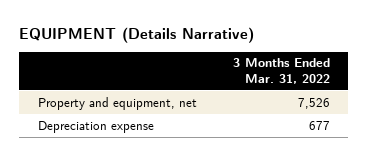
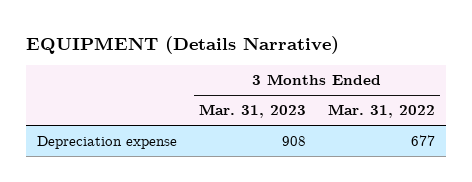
none -> [199,104,307,119] Mar. 31, 2023
[37,96,197,110] Property and equipment, net -> none

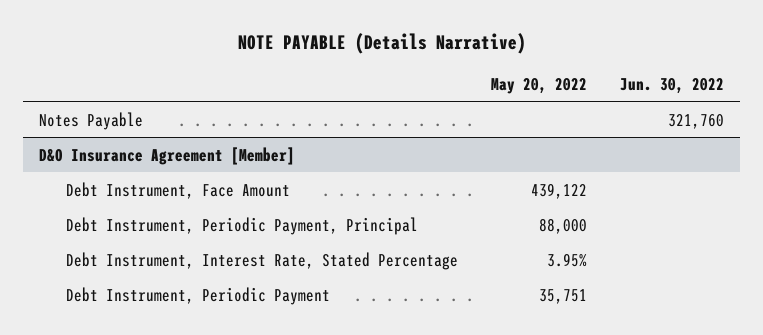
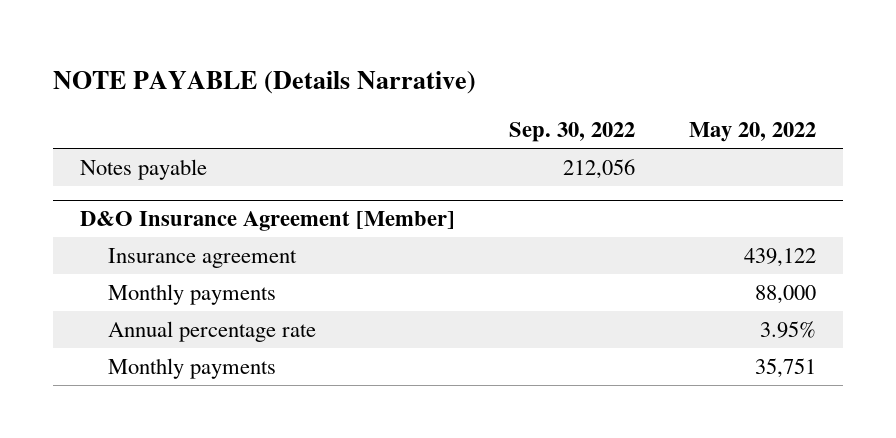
[619,77,724,94] Jun. 30, 2022 -> none
none -> [508,122,635,143] Sep. 30, 2022
[39,111,144,130] Notes Payable -> [80,158,208,180] Notes payable
[65,181,290,199] Debt Instrument, Face Amount -> [107,247,297,268] Insurance agreement
[65,216,418,235] Debt Instrument, Periodic Payment, Principal -> [107,283,276,305] Monthly payments
[65,251,458,270] Debt Instrument, Interest Rate, Stated Percentage -> [107,320,316,342] Annual percentage rate
[65,286,330,305] Debt Instrument, Periodic Payment -> [107,357,276,379] Monthly payments

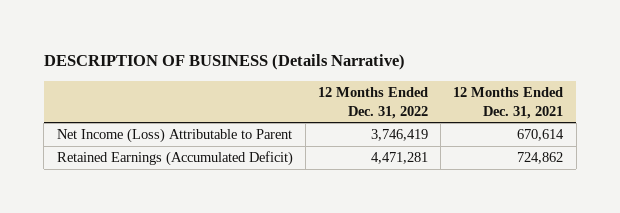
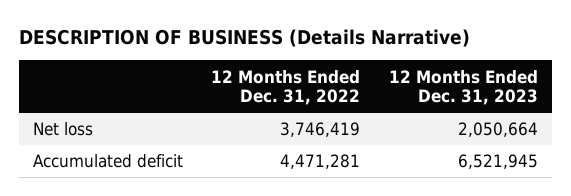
[453,87,564,119] 12 Months Ended Dec. 31, 2021 -> none
none -> [388,69,538,106] 12 Months Ended Dec. 31, 2023
[56,128,292,144] Net Income (Loss) Attributable to Parent -> [32,122,93,137] Net loss
[56,151,293,167] Retained Earnings (Accumulated Deficit) -> [32,154,183,169] Accumulated deficit

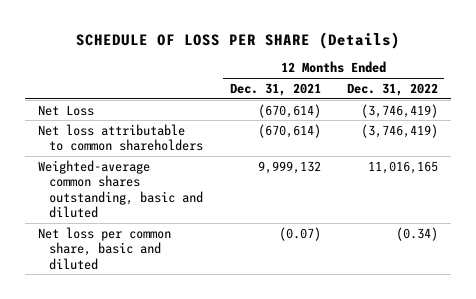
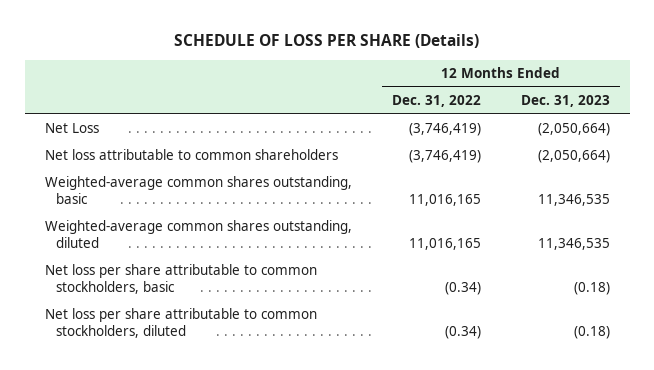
[229,82,321,96] Dec. 31, 2021 -> none
none -> [520,94,610,107] Dec. 31, 2023
[37,159,204,219] Weighted-average common shares outstanding, basic and diluted -> [44,176,352,205] Weighted-average common shares outstanding, basic
none -> [44,220,352,249] Weighted-average common shares outstanding, diluted
[37,226,171,270] Net loss per common share, basic and diluted -> [44,264,317,295] Net loss per share attributable to common stockholders, basic
none -> [44,308,317,339] Net loss per share attributable to common stockholders, diluted

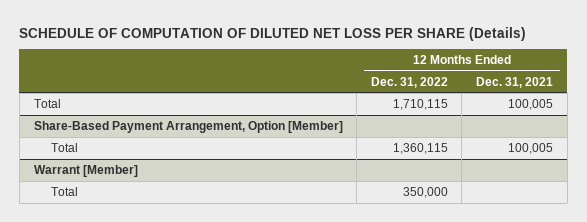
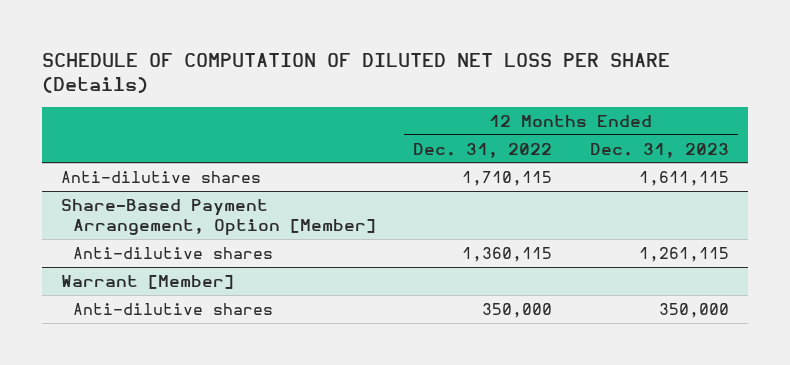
[476,76,554,88] Dec. 31, 2021 -> none
none -> [589,142,729,158] Dec. 31, 2023
[33,98,61,108] Total -> [60,170,261,183] Anti-dilutive shares
[51,142,79,152] Total -> [72,246,273,259] Anti-dilutive shares
[51,186,79,196] Total -> [72,302,273,315] Anti-dilutive shares

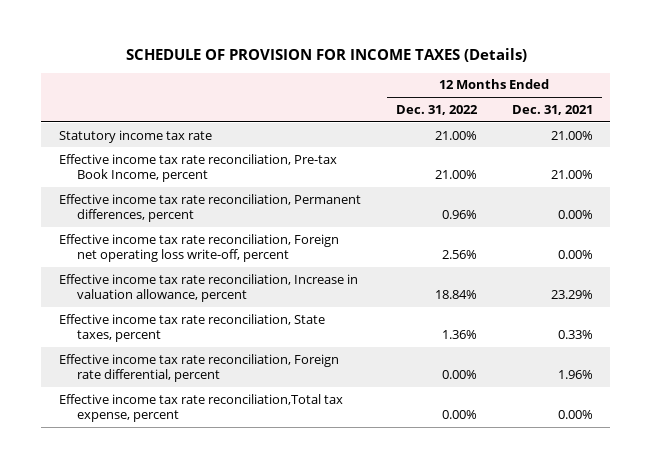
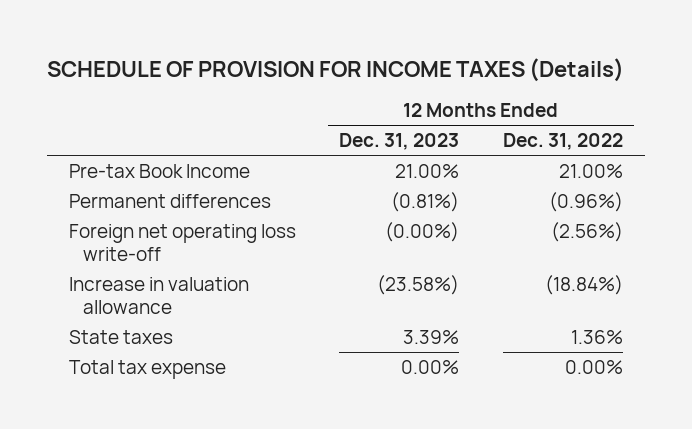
[511,104,593,115] Dec. 31, 2021 -> none
none -> [339,133,460,151] Dec. 31, 2023
[58,129,212,143] Statutory income tax rate -> none
[58,193,361,223] Effective income tax rate reconciliation, Permanent differences, percent -> none
[58,353,339,383] Effective income tax rate reconciliation, Foreign rate differential, percent -> none
[58,153,337,183] Effective income tax rate reconciliation, Pre-tax Book Income, percent -> [68,163,250,178] Pre-tax Book Income
none -> [68,193,271,208] Permanent differences
[58,233,339,263] Effective income tax rate reconciliation, Foreign net operating loss write-off, percent -> [68,223,296,261] Foreign net operating loss write-off
[441,250,477,260] 2.56% -> [550,221,623,242] (2.56%)
[58,273,358,303] Effective income tax rate reconciliation, Increase in valuation allowance, percent -> [68,276,249,314] Increase in valuation allowance
[434,290,477,300] 18.84% -> [544,274,623,295] (18.84%)
[58,313,325,343] Effective income tax rate reconciliation, State taxes, percent -> [68,329,173,344] State taxes
[58,393,343,423] Effective income tax rate reconciliation,Total tax expense, percent -> [68,359,226,379] Total tax expense

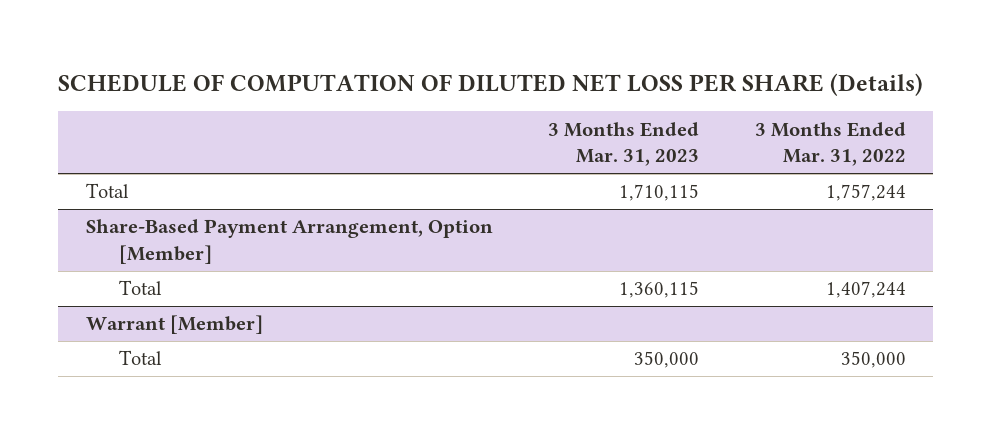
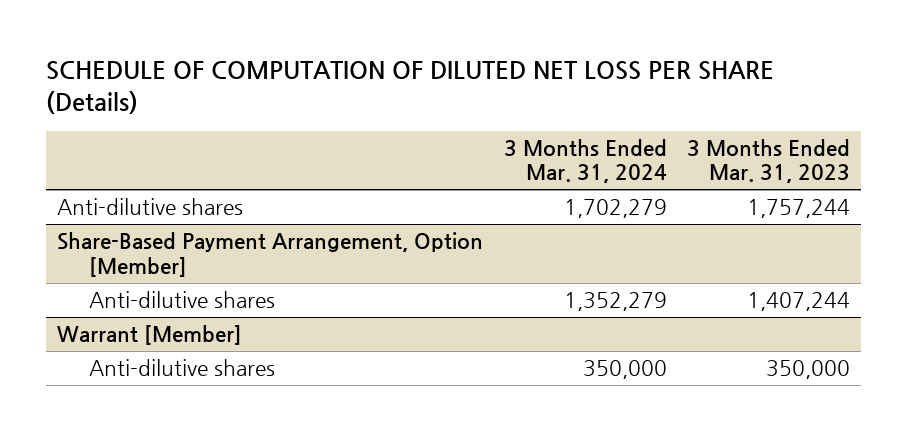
[754,121,906,167] 3 Months Ended Mar. 31, 2022 -> none
none -> [503,138,667,184] 3 Months Ended Mar. 31, 2024
[86,183,130,199] Total -> none
none -> [56,198,243,216] Anti-dilutive shares
[118,280,162,296] Total -> none
none -> [89,291,276,309] Anti-dilutive shares
[118,350,162,366] Total -> [89,359,276,377] Anti-dilutive shares

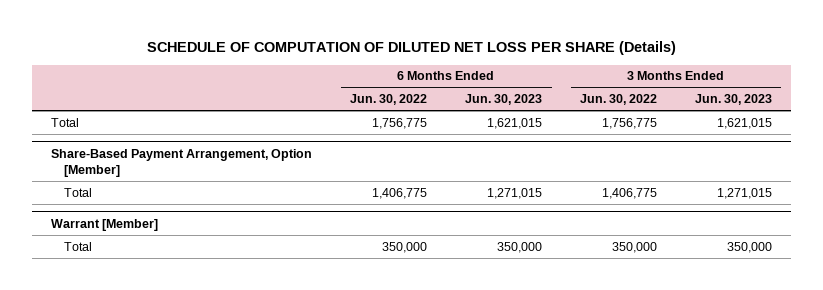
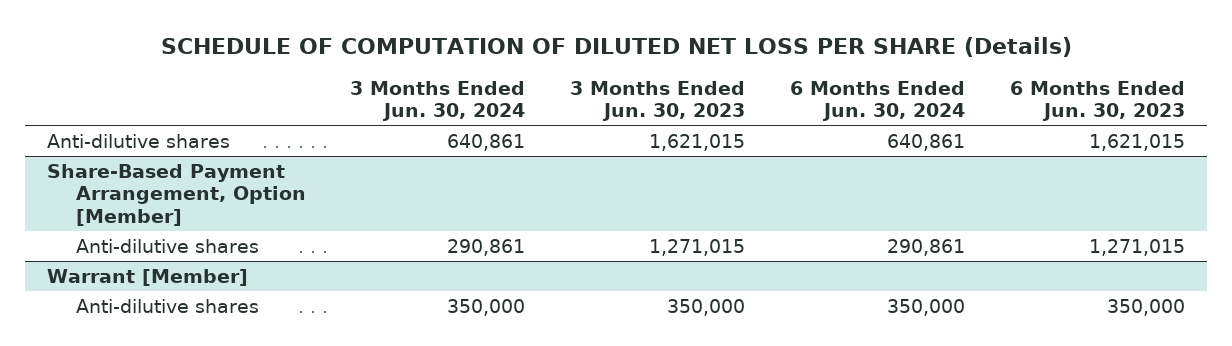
[350,94,428,106] Jun. 30, 2022 -> none
[579,94,657,106] Jun. 30, 2022 -> none
none -> [350,80,526,122] 3 Months Ended Jun. 30, 2024
none -> [790,80,966,122] 6 Months Ended Jun. 30, 2024
[51,117,80,127] Total -> [47,133,231,148] Anti-dilutive shares
[63,187,92,197] Total -> [75,238,259,253] Anti-dilutive shares
[63,241,92,251] Total -> [75,298,259,313] Anti-dilutive shares

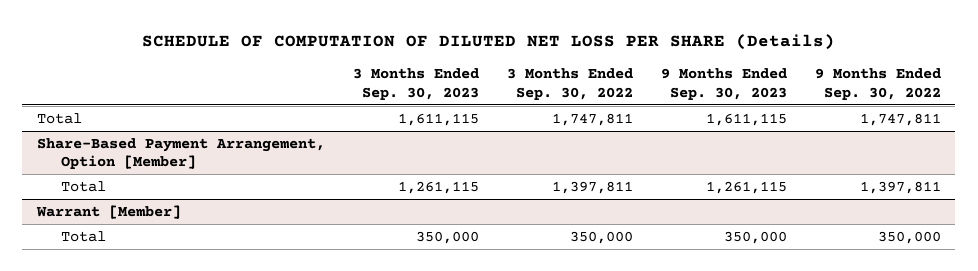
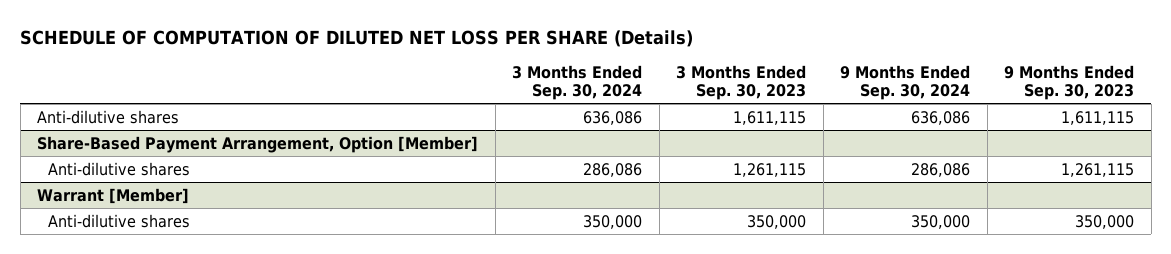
[506,68,633,100] 3 Months Ended Sep. 30, 2022 -> none
[815,68,942,100] 9 Months Ended Sep. 30, 2022 -> none
none -> [512,65,643,101] 3 Months Ended Sep. 30, 2024
none -> [840,65,971,101] 9 Months Ended Sep. 30, 2024
[36,112,82,124] Total -> [37,109,180,124] Anti-dilutive shares
[60,180,106,192] Total -> [48,161,191,176] Anti-dilutive shares
[60,230,106,242] Total -> [48,213,191,228] Anti-dilutive shares

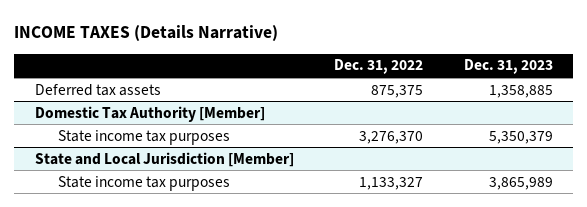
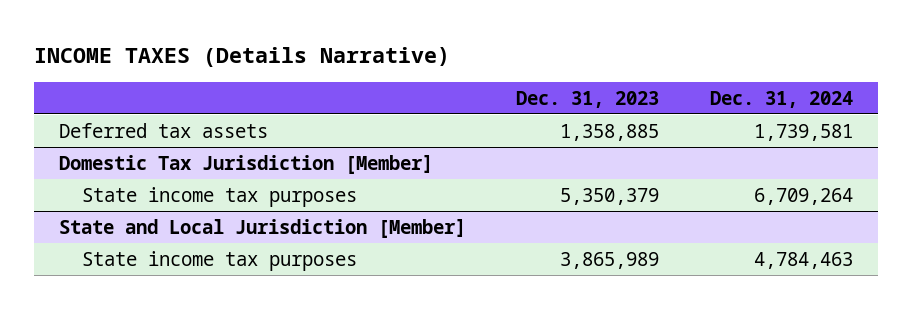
[334,59,424,75] Dec. 31, 2022 -> none
none -> [710,90,854,108] Dec. 31, 2024
[34,105,265,122] Domestic Tax Authority [Member] -> [58,154,433,174] Domestic Tax Jurisdiction [Member]

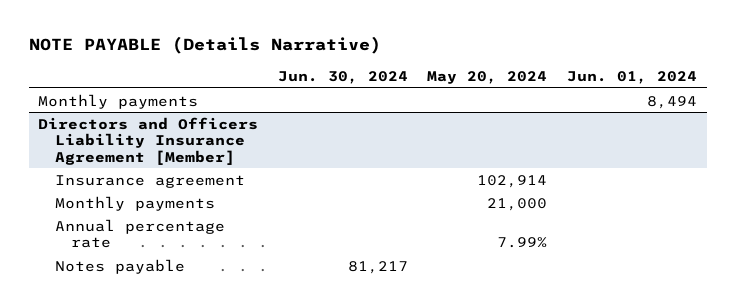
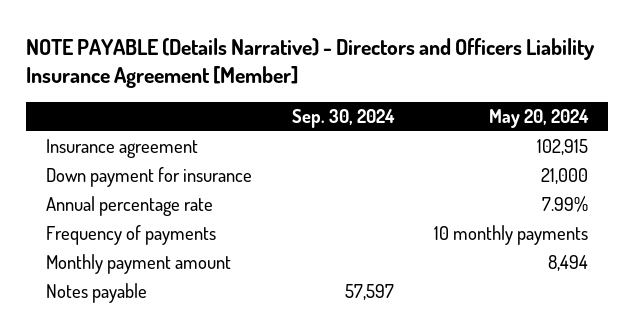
[28,36,381,55] NOTE PAYABLE (Details Narrative) -> [25,37,595,89] NOTE PAYABLE (Details Narrative) - Directors and Officers Liability Insurance Agreement [Member]
[277,70,408,84] Jun. 30, 2024 -> none
[566,70,697,84] Jun. 01, 2024 -> none
none -> [292,109,396,129] Sep. 30, 2024
[38,93,199,109] Monthly payments -> none
[38,116,259,165] Directors and Officers Liability Insurance Agreement [Member] -> none
[477,174,548,188] 102,914 -> [537,139,589,156] 102,915
[54,195,215,211] Monthly payments -> [45,167,252,188] Down payment for insurance
none -> [45,225,216,246] Frequency of payments
none -> [45,254,231,275] Monthly payment amount

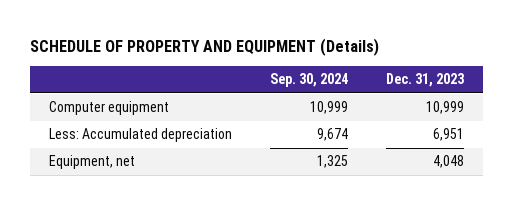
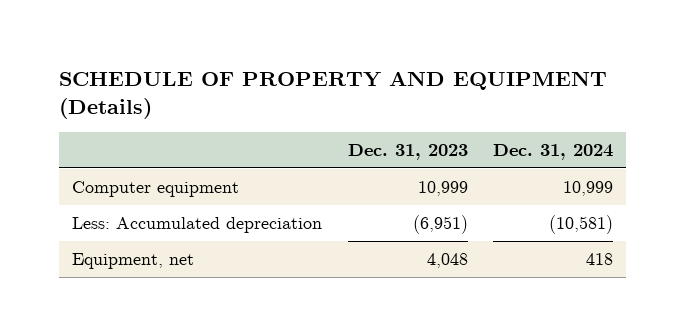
[270,73,349,88] Sep. 30, 2024 -> none
none -> [493,143,614,160] Dec. 31, 2024
[433,128,465,142] 6,951 -> [412,215,468,235] (6,951)

